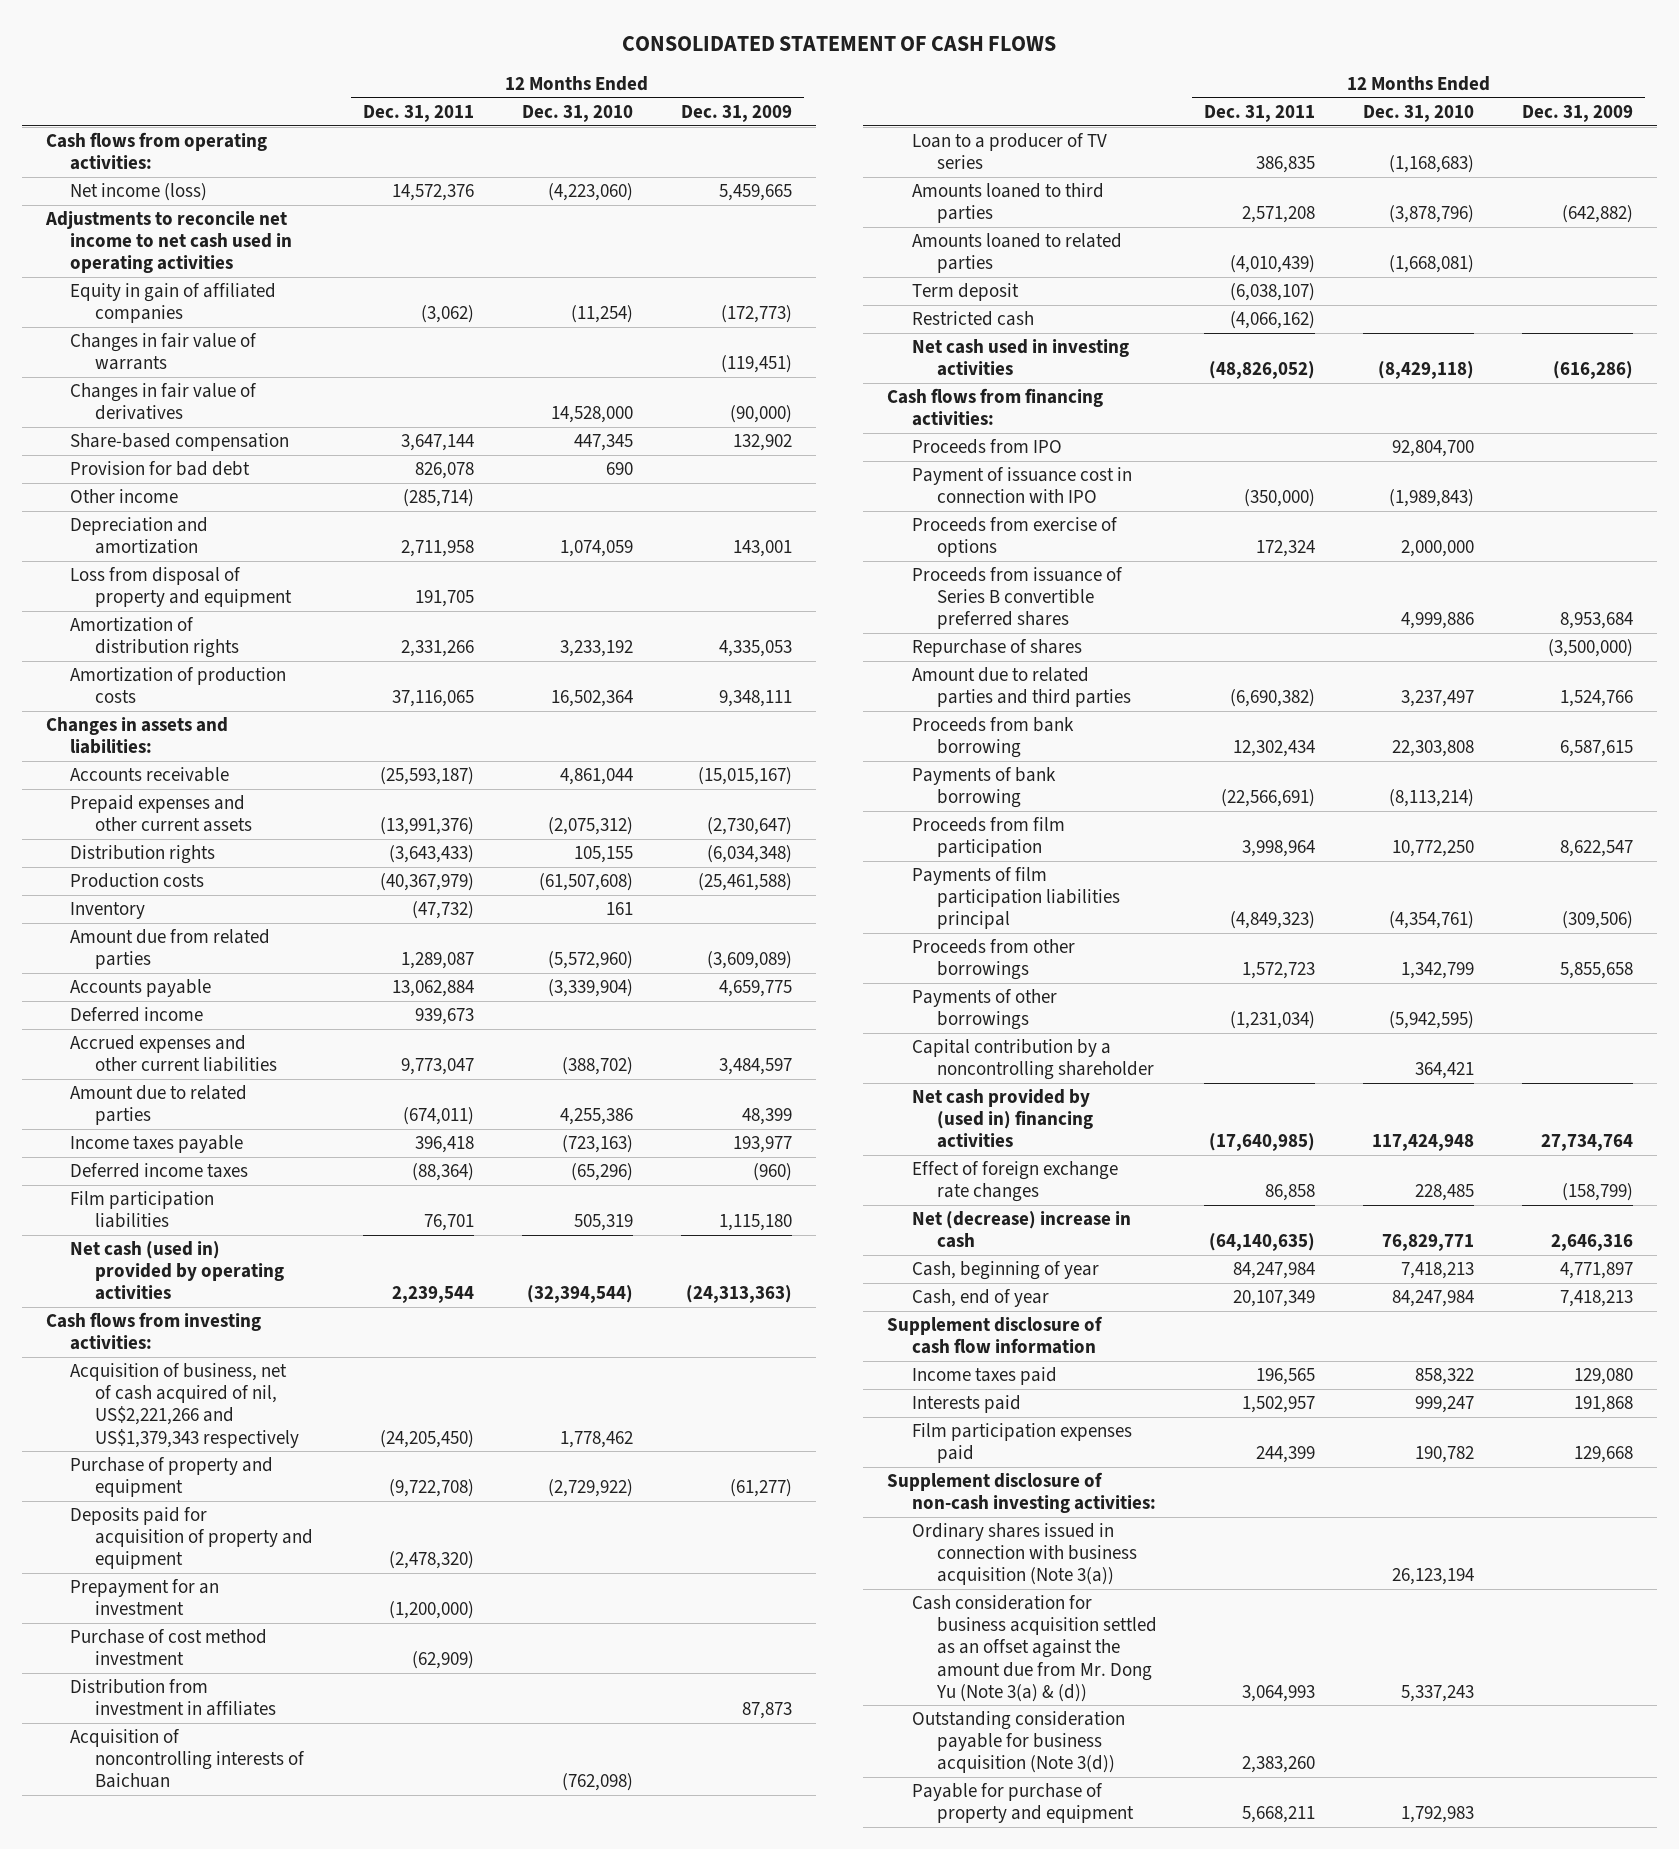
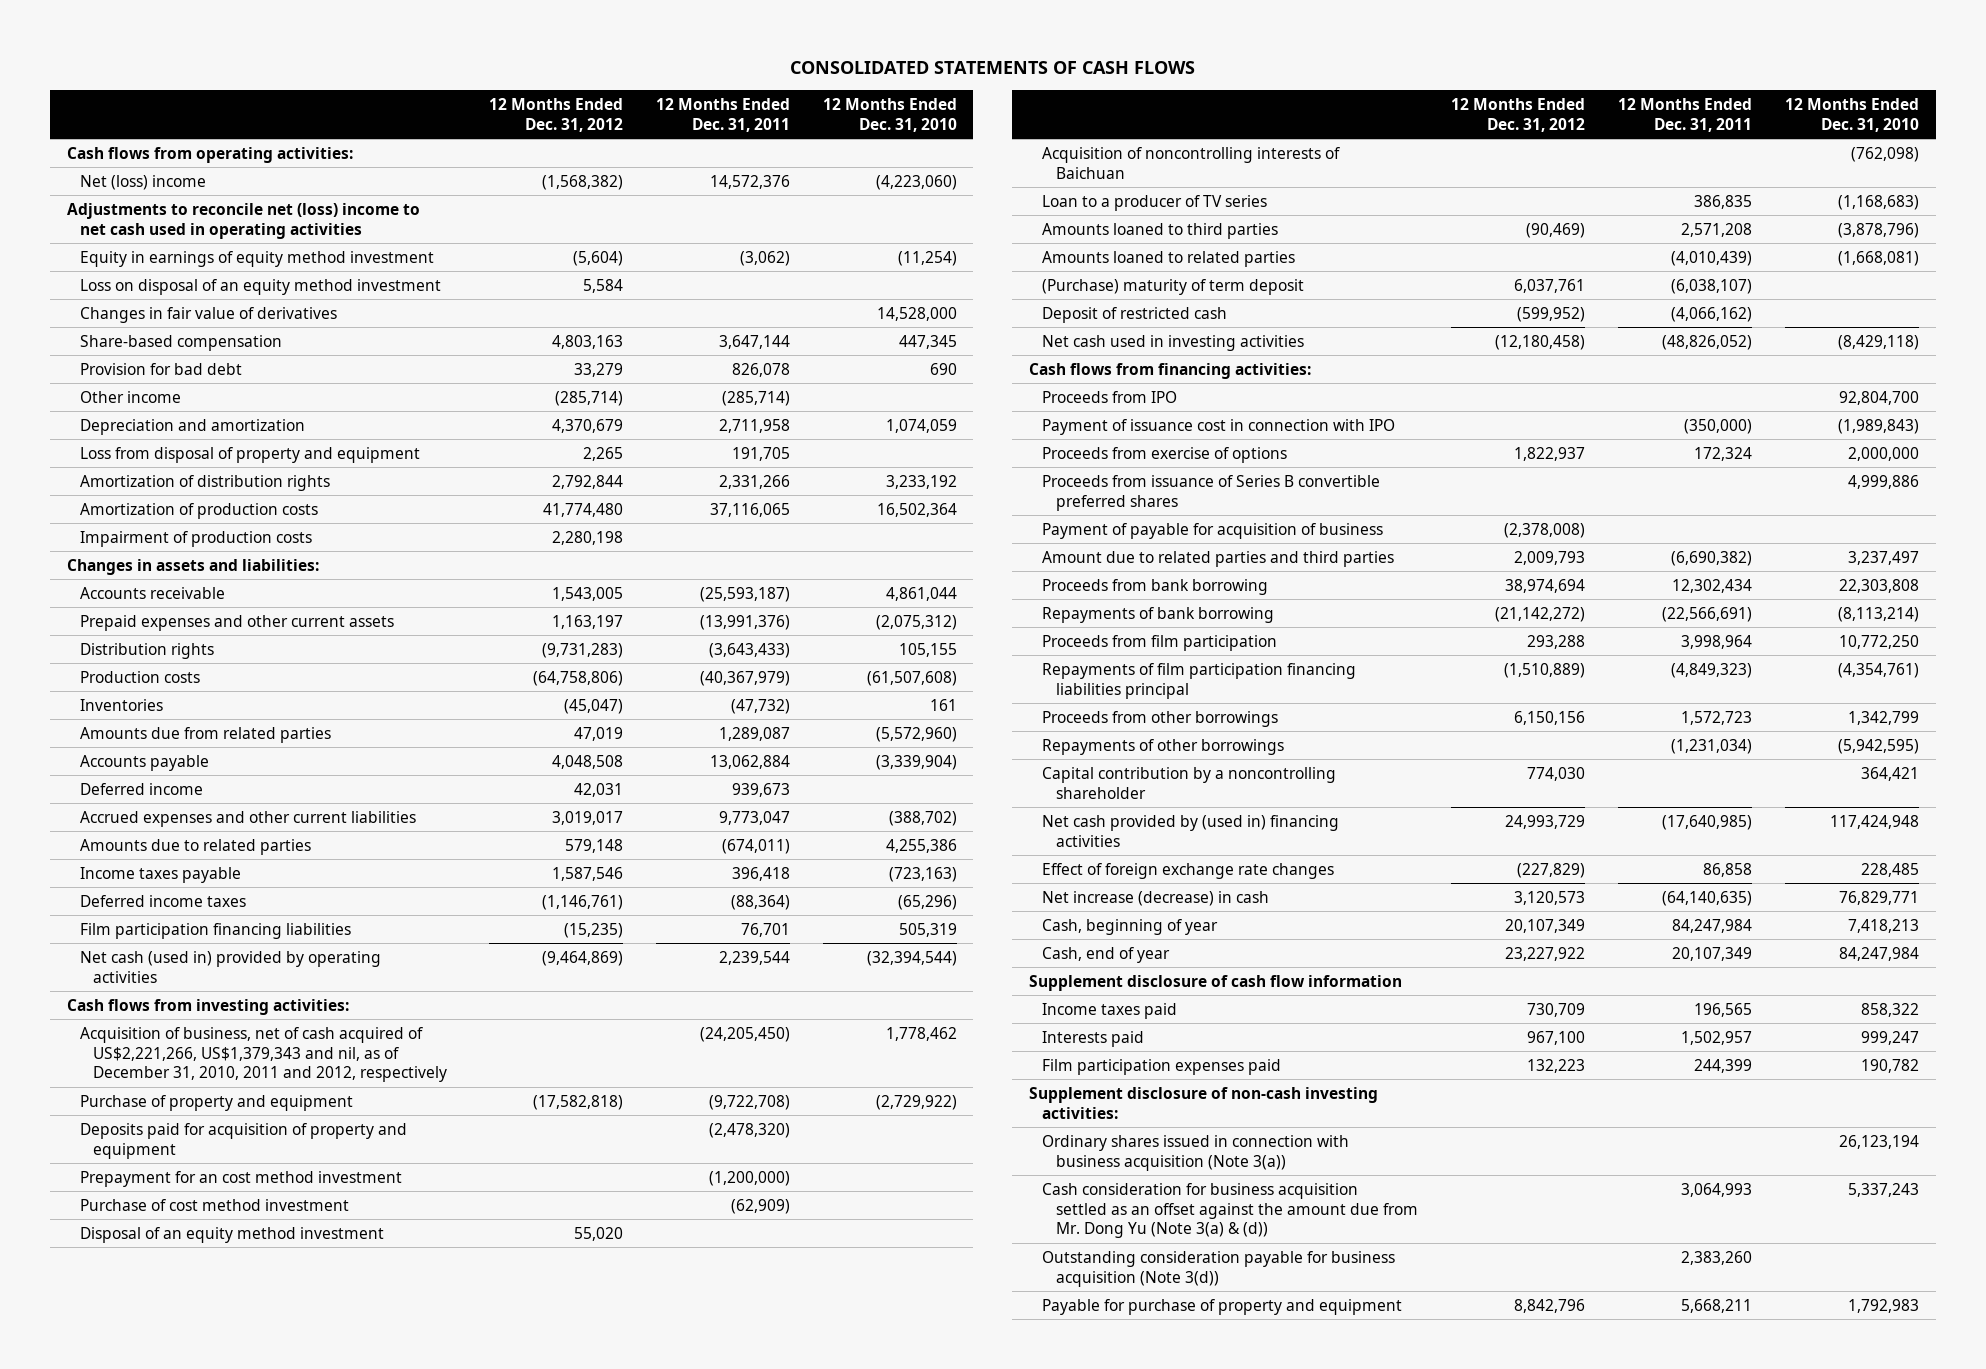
[622,36,1057,52] CONSOLIDATED STATEMENT OF CASH FLOWS -> [789,61,1195,75] CONSOLIDATED STATEMENTS OF CASH FLOWS
[680,105,792,123] Dec. 31, 2009 -> none
none -> [488,97,623,132] 12 Months Ended Dec. 31, 2012
[70,333,258,371] Changes in fair value of warrants -> none
[70,183,208,202] Net income (loss) -> [80,174,207,190] Net (loss) income
[44,211,293,274] Adjustments to reconcile net income to net cash used in operating activities -> [66,202,420,239] Adjustments to reconcile net (loss) income to net cash used in operating activities
[70,283,277,324] Equity in gain of affiliated companies -> [80,250,435,267] Equity in earnings of equity method investment
none -> [80,278,442,295] Loss on disposal of an equity method investment
none -> [80,530,313,547] Impairment of production costs
[70,902,146,920] Inventory -> [80,698,164,711] Inventories
[70,929,271,970] Amount due from related parties -> [80,726,332,743] Amounts due from related parties
[70,1085,248,1126] Amount due to related parties -> [80,838,312,855] Amounts due to related parties
[70,1191,215,1229] Film participation liabilities -> [80,922,352,939] Film participation financing liabilities
[70,1363,300,1448] Acquisition of business, net of cash acquired of nil, US$2,221,266 and US$1,379,343 respectively -> [80,1026,448,1083] Acquisition of business, net of cash acquired of US$2,221,266, US$1,379,343 and nil, as of December 31, 2010, 2011 and 2012, respectively
[70,1579,220,1616] Prepayment for an investment -> [80,1170,403,1187] Prepayment for an cost method investment
[70,1679,277,1717] Distribution from investment in affiliates -> none
none -> [80,1226,385,1243] Disposal of an equity method investment
[911,283,1019,302] Term deposit -> [1042,278,1305,295] (Purchase) maturity of term deposit
[911,311,1034,327] Restricted cash -> [1042,306,1228,323] Deposit of restricted cash
[911,639,1082,658] Repurchase of shares -> none
none -> [1042,522,1384,539] Payment of payable for acquisition of business
[911,767,1056,809] Payments of bank borrowing -> [1042,606,1275,623] Repayments of bank borrowing
[911,867,1120,930] Payments of film participation liabilities principal -> [1042,662,1357,699] Repayments of film participation financing liabilities principal
[911,989,1057,1031] Payments of other borrowings -> [1042,738,1285,755] Repayments of other borrowings
[911,1211,1131,1249] Net (decrease) increase in cash -> [1042,890,1270,906] Net increase (decrease) in cash

